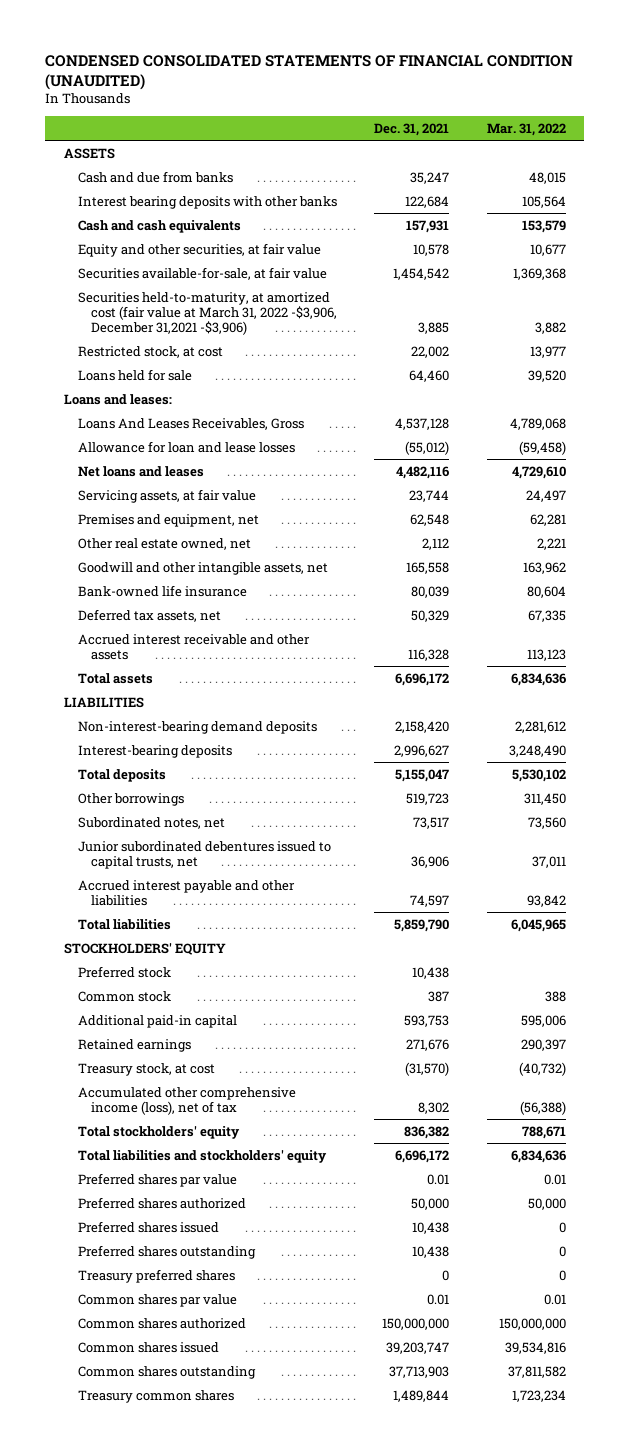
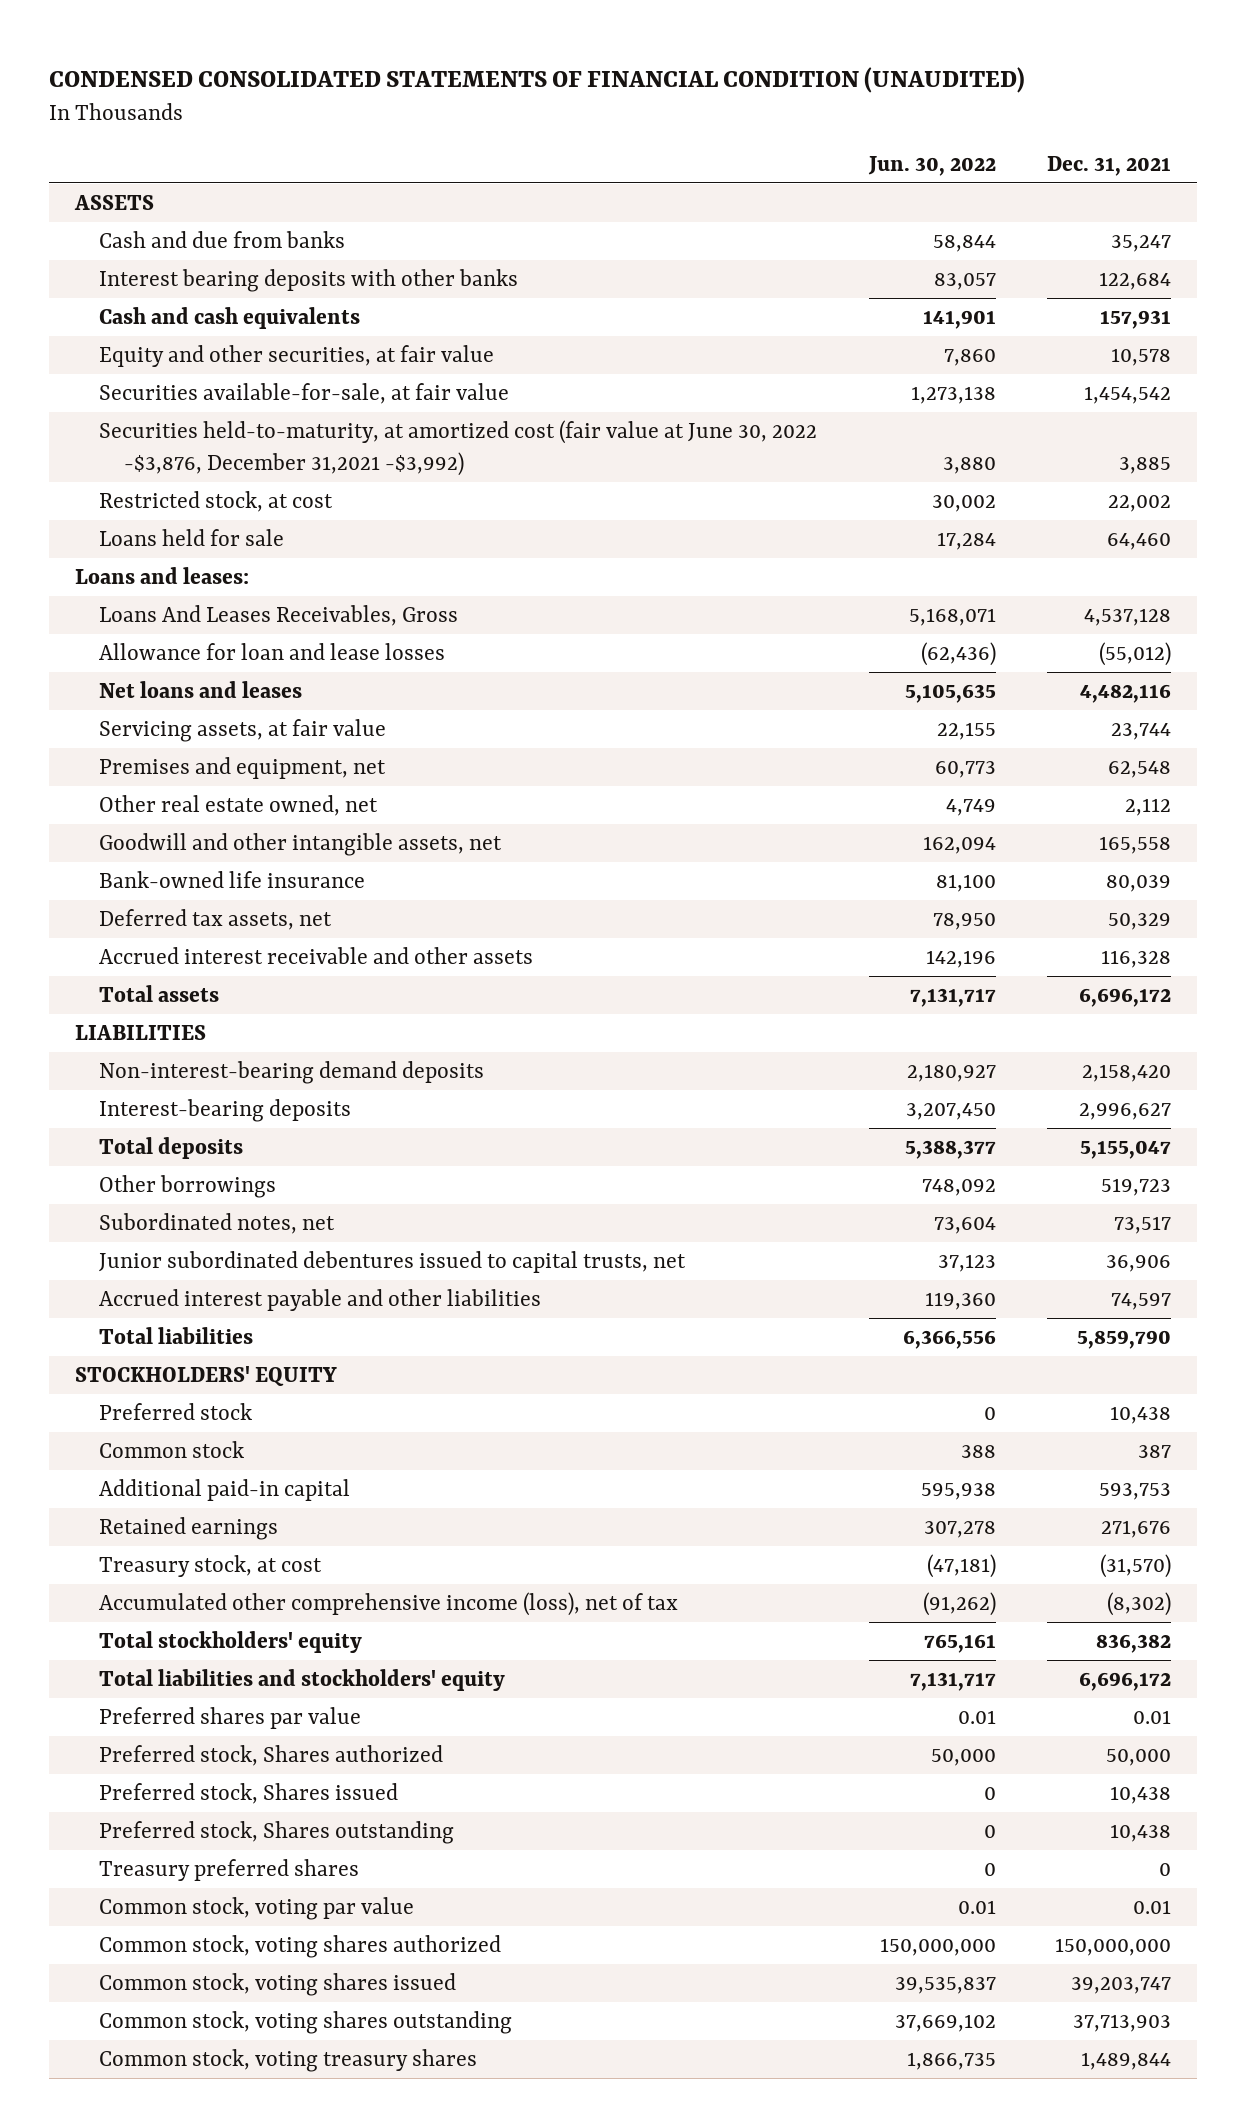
[486,122,566,136] Mar. 31, 2022 -> none
none -> [867,155,996,176] Jun. 30, 2022
[77,291,338,335] Securities held-to-maturity, at amortized cost (fair value at March 31, 2022 -$3,906, December 31,2021 -$3,906) -> [99,420,818,476] Securities held-to-maturity, at amortized cost (fair value at June 30, 2022 -$3,876, December 31,2021 -$3,992)
[418,1101,450,1114] 8,302 -> [1107,1592,1172,1617] (8,302)
[77,1196,246,1209] Preferred shares authorized -> [99,1745,444,1767] Preferred stock, Shares authorized
[77,1220,219,1233] Preferred shares issued -> [99,1783,399,1805] Preferred stock, Shares issued
[77,1244,256,1259] Preferred shares outstanding -> [99,1821,455,1845] Preferred stock, Shares outstanding
[77,1293,237,1307] Common shares par value -> [99,1897,415,1921] Common stock, voting par value
[77,1317,246,1329] Common shares authorized -> [99,1935,502,1959] Common stock, voting shares authorized
[77,1341,219,1353] Common shares issued -> [99,1973,457,1997] Common stock, voting shares issued
[77,1365,256,1379] Common shares outstanding -> [99,2011,513,2035] Common stock, voting shares outstanding
[77,1389,234,1403] Treasury common shares -> [99,2049,478,2073] Common stock, voting treasury shares

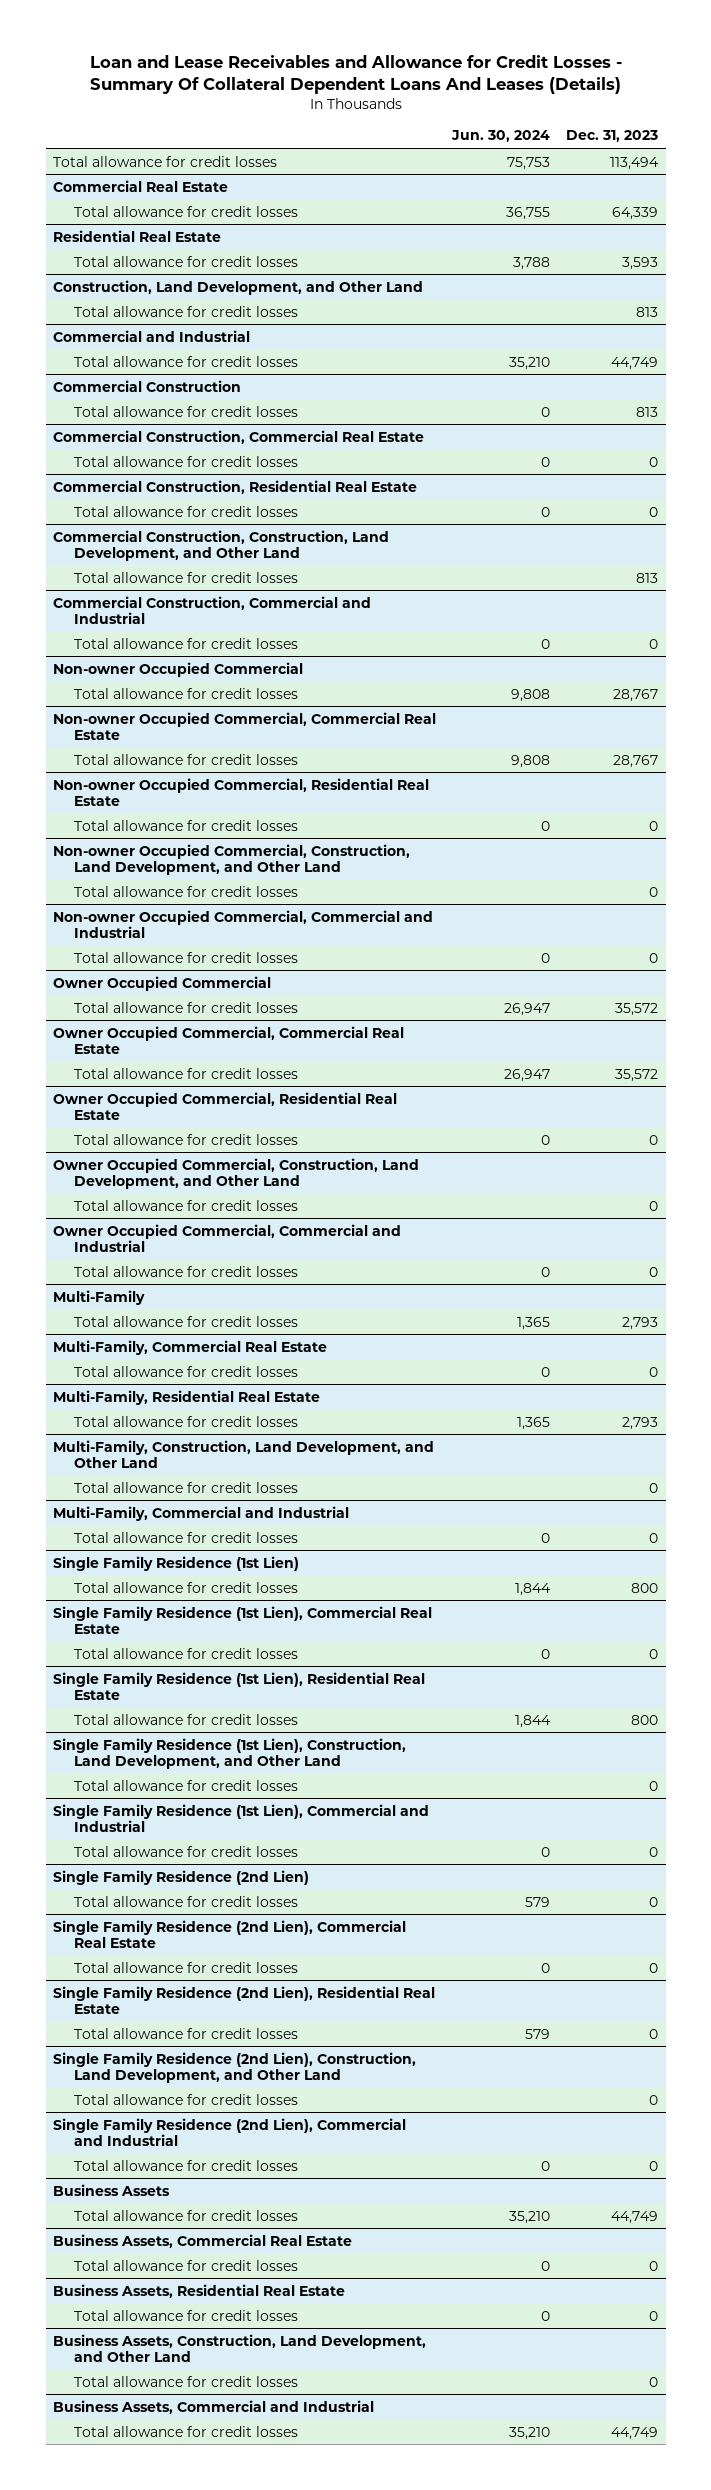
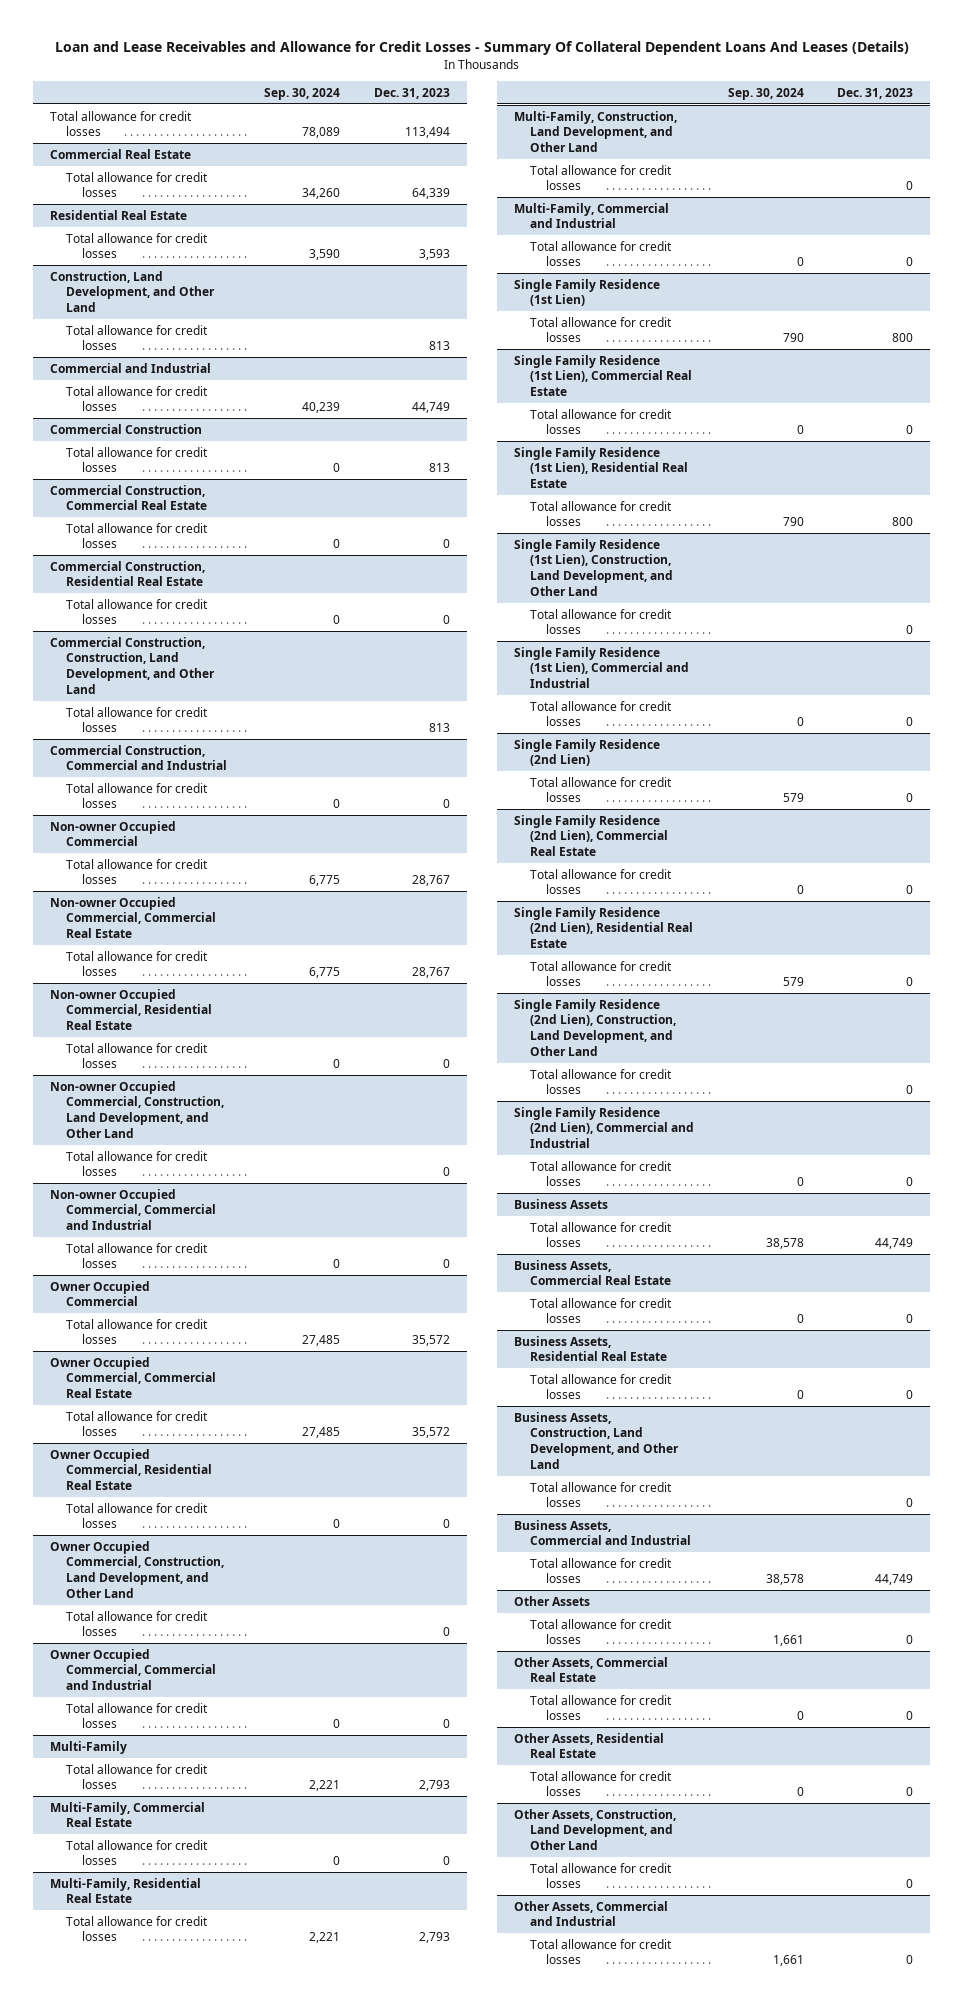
[451,130,551,143] Jun. 30, 2024 -> none
none -> [263,87,340,100] Sep. 30, 2024
none -> [513,1595,590,1606] Other Assets
none -> [529,1618,672,1645] Total allowance for credit losses
none -> [513,1656,668,1683] Other Assets, Commercial Real Estate
none -> [529,1694,672,1721] Total allowance for credit losses
none -> [513,1732,664,1759] Other Assets, Residential Real Estate
none -> [529,1770,672,1797] Total allowance for credit losses
none -> [513,1808,676,1850] Other Assets, Construction, Land Development, and Other Land
none -> [529,1862,672,1889] Total allowance for credit losses
none -> [513,1900,668,1927] Other Assets, Commercial and Industrial
none -> [529,1938,672,1965] Total allowance for credit losses

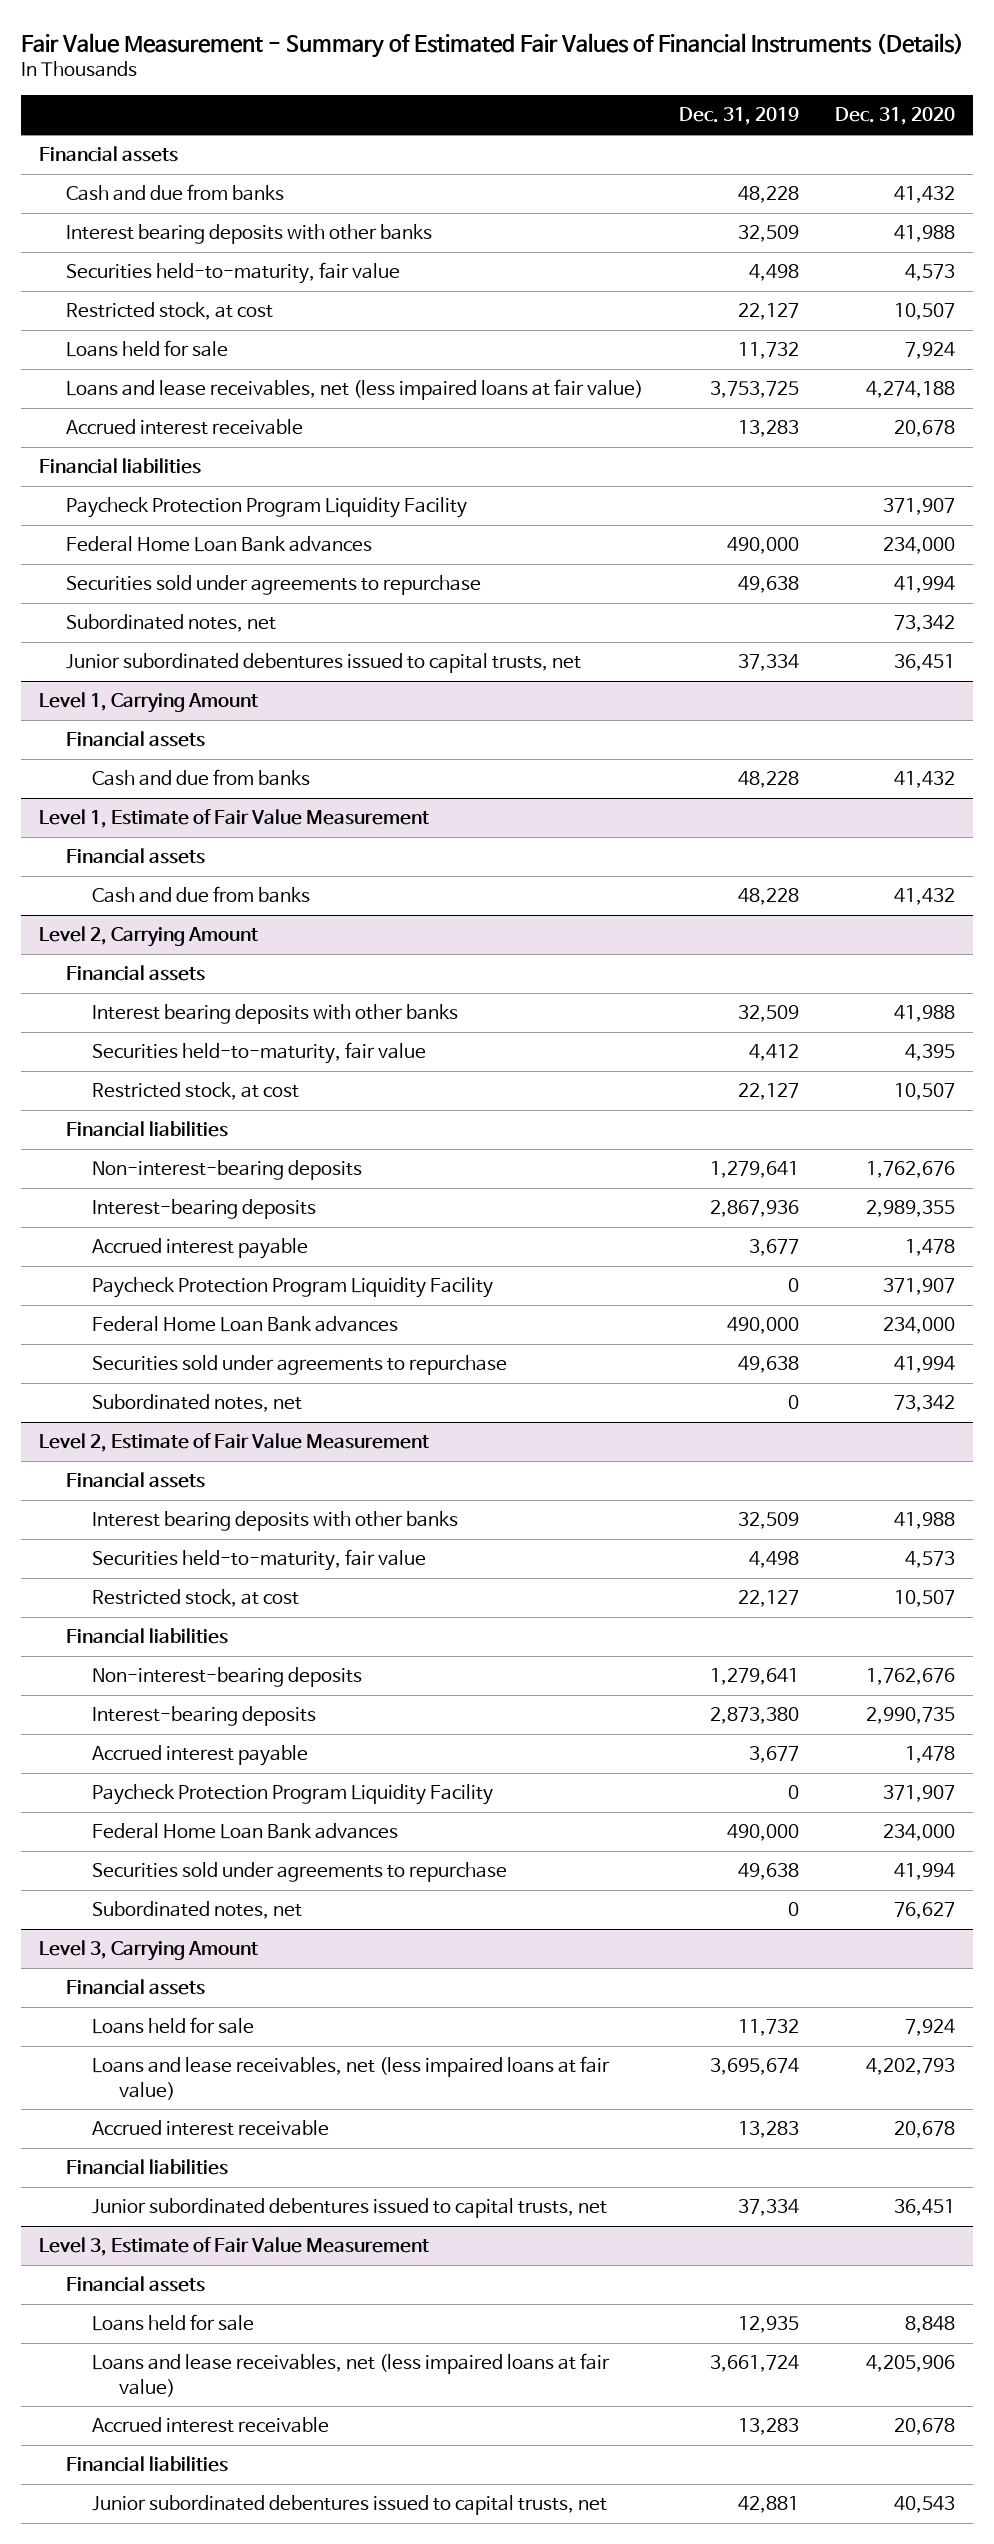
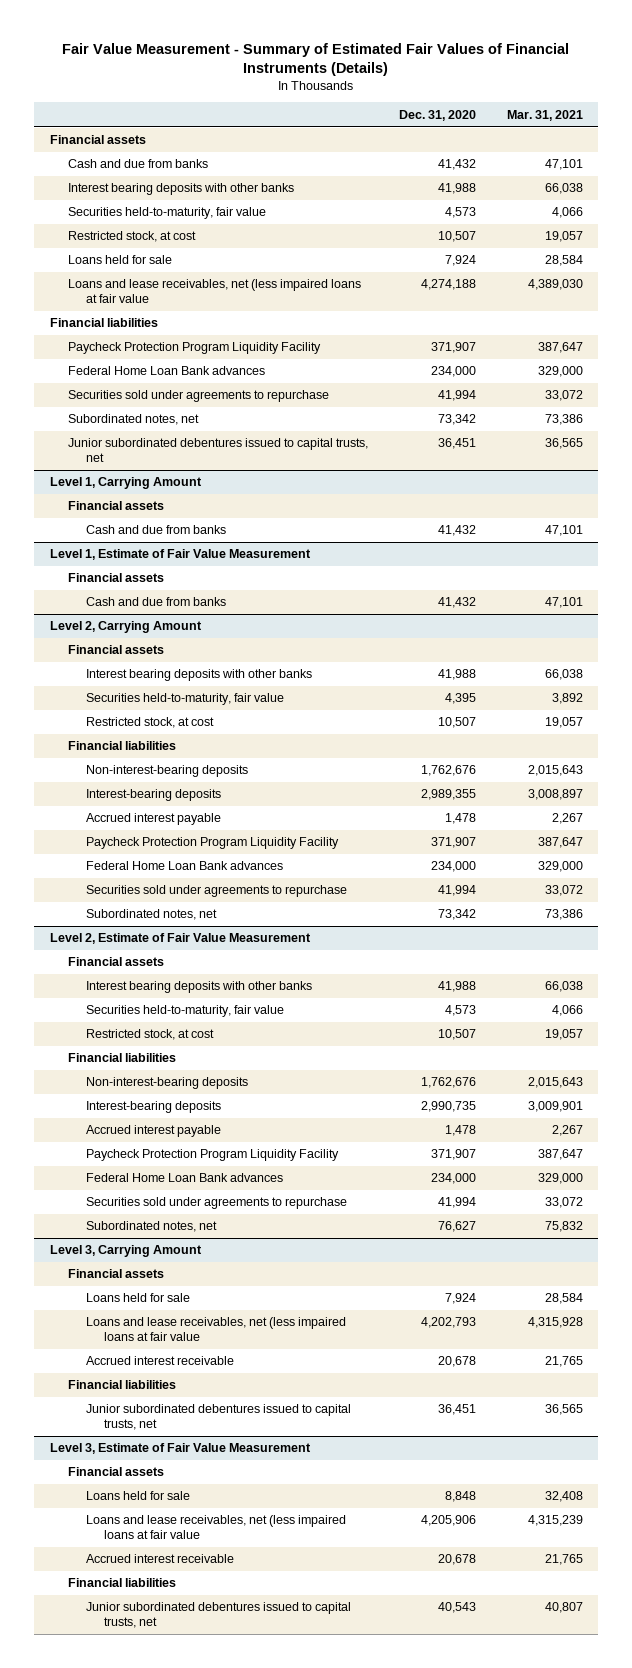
[678,107,799,126] Dec. 31, 2019 -> none
none -> [506,109,583,121] Mar. 31, 2021
[65,419,303,436] Accrued interest receivable -> none
[65,379,643,401] Loans and lease receivables, net (less impaired loans at fair value) -> [68,279,362,303] Loans and lease receivables, net (less impaired loans at fair value
[92,2056,611,2100] Loans and lease receivables, net (less impaired loans at fair value) -> [86,1317,347,1341] Loans and lease receivables, net (less impaired loans at fair value
[92,2353,611,2397] Loans and lease receivables, net (less impaired loans at fair value) -> [86,1515,347,1539] Loans and lease receivables, net (less impaired loans at fair value

